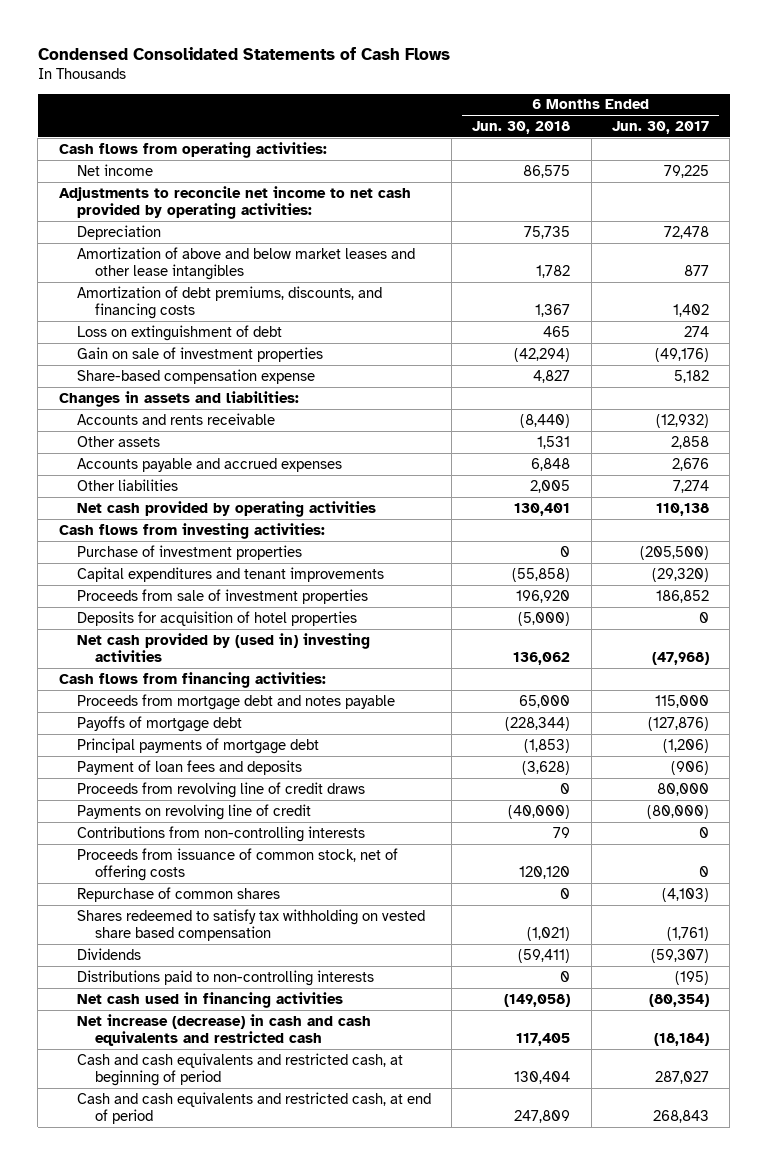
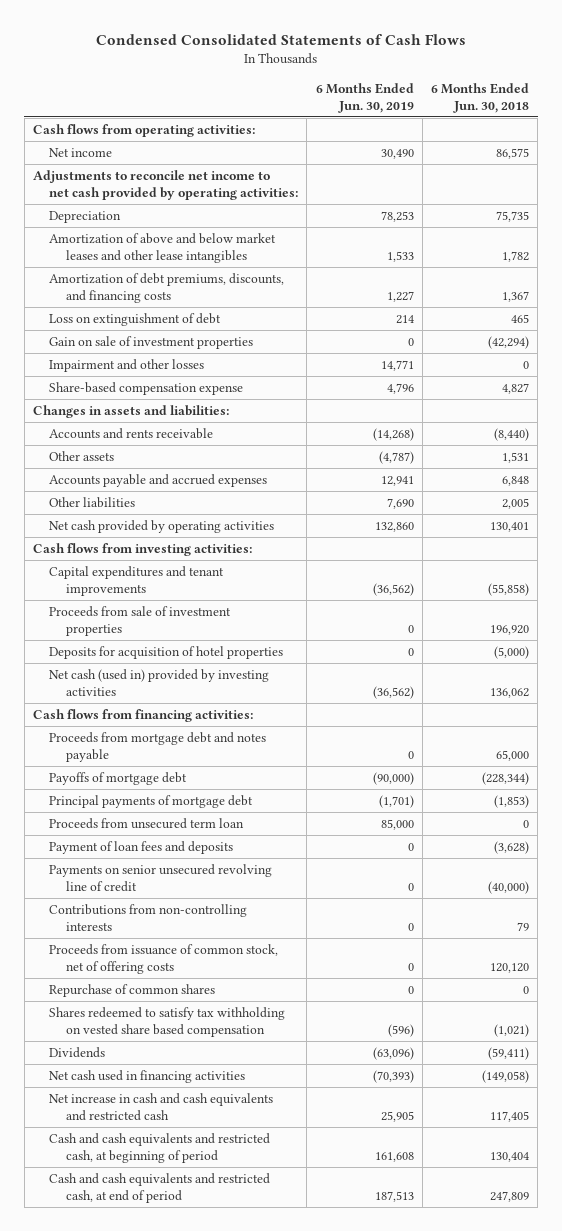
[611,120,709,134] Jun. 30, 2017 -> none
none -> [315,82,414,113] 6 Months Ended Jun. 30, 2019
none -> [49,359,205,373] Impairment and other losses
[76,544,302,560] Purchase of investment properties -> none
[76,632,370,662] Net cash provided by (used in) investing activities -> [49,669,270,696] Net cash (used in) provided by investing activities
none -> [49,818,245,830] Proceeds from unsecured term loan
[76,781,365,798] Proceeds from revolving line of credit draws -> none
[76,803,311,820] Payments on revolving line of credit -> [49,864,273,892] Payments on senior unsecured revolving line of credit
[76,969,374,986] Distributions paid to non-controlling interests -> none
[76,1013,371,1046] Net increase (decrease) in cash and cash equivalents and restricted cash -> [49,1093,274,1121] Net increase in cash and cash equivalents and restricted cash

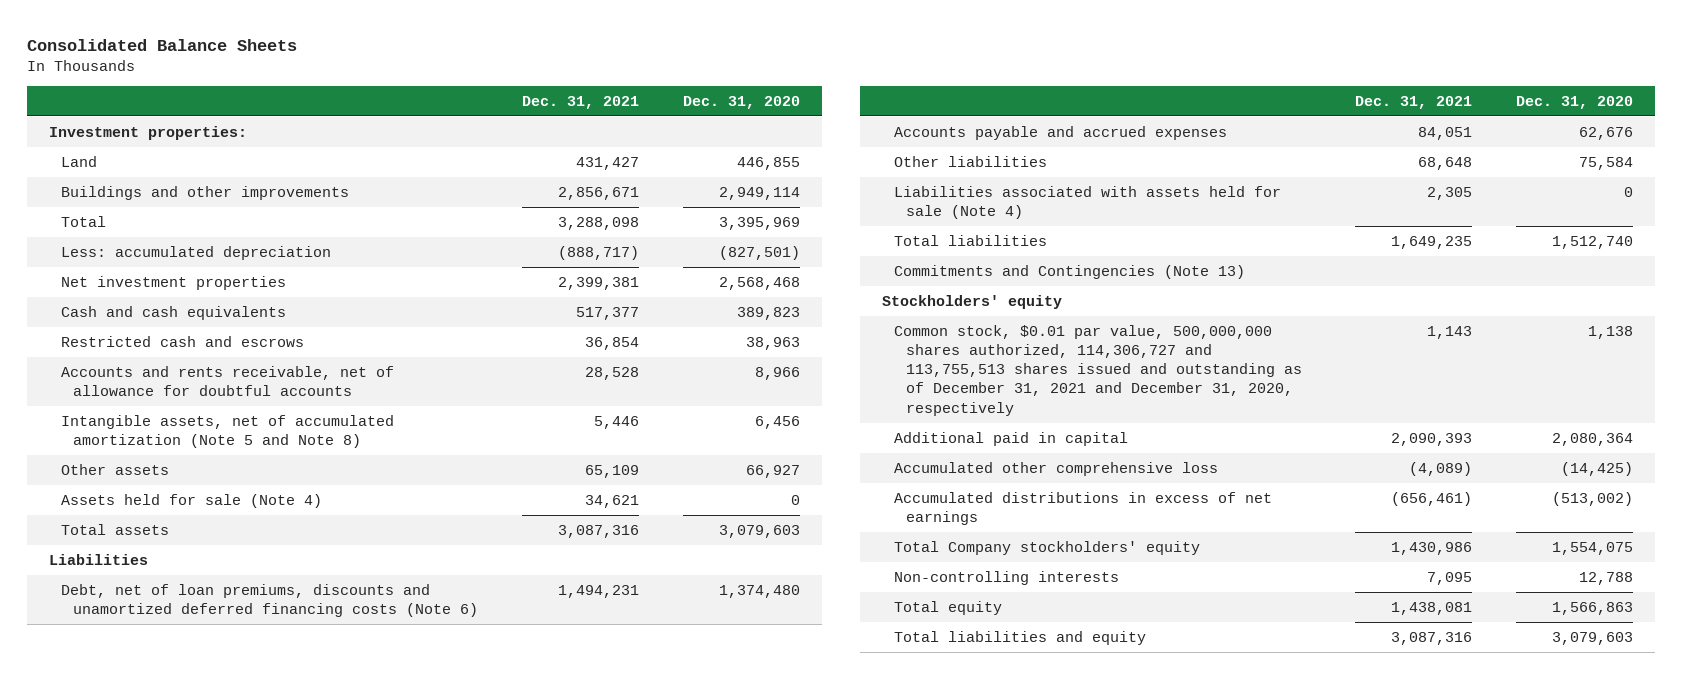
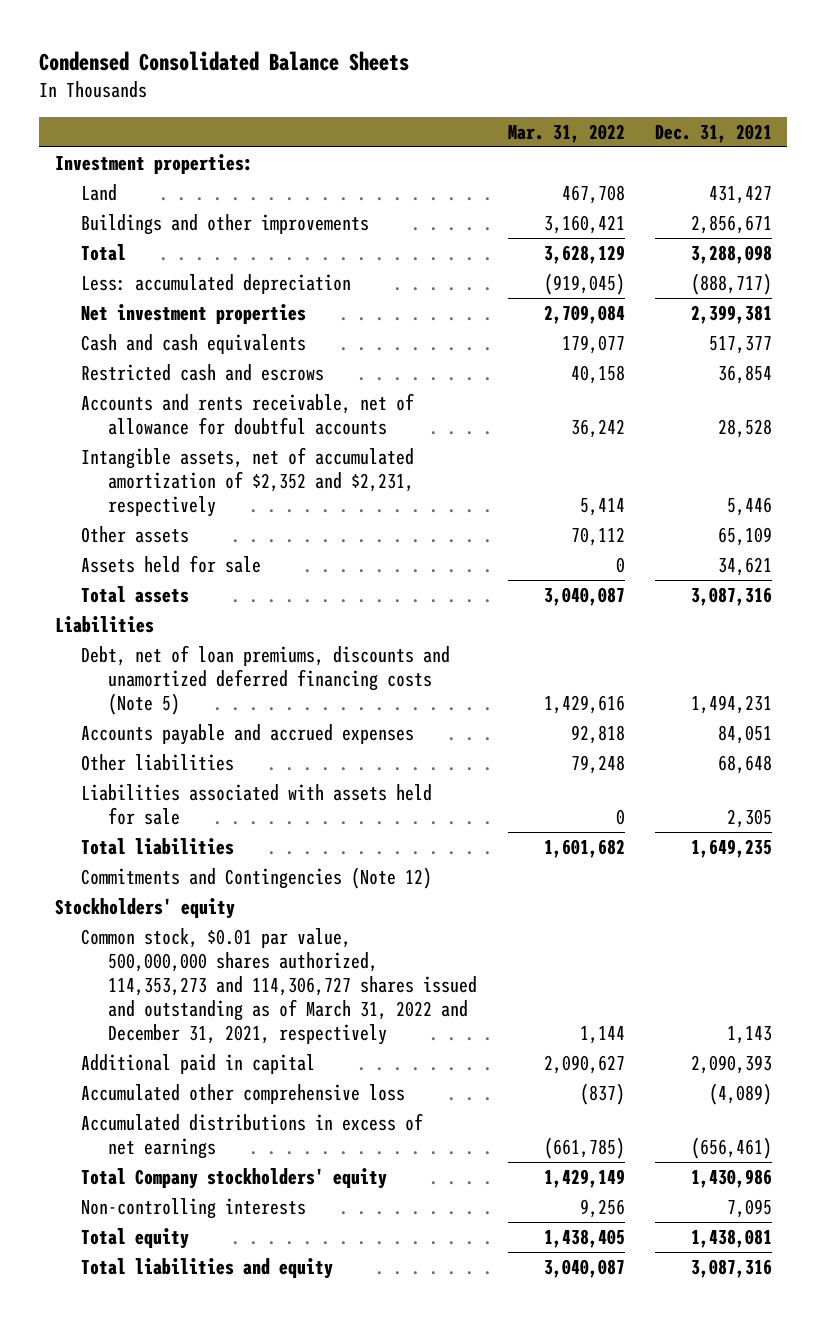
[27,38,298,51] Consolidated Balance Sheets -> [39,51,410,72] Condensed Consolidated Balance Sheets
[683,95,801,109] Dec. 31, 2020 -> none
none -> [507,123,625,143] Mar. 31, 2022
[61,414,395,449] Intangible assets, net of accumulated amortization (Note 5 and Note 8) -> [81,446,415,517] Intangible assets, net of accumulated amortization of $2,352 and $2,231, respectively
[61,493,323,508] Assets held for sale (Note 4) -> [81,554,262,573] Assets held for sale
[61,583,479,618] Debt, net of loan premiums, discounts and unamortized deferred financing costs (Note 6) -> [81,644,451,715] Debt, net of loan premiums, discounts and unamortized deferred financing costs (Note 5)
[893,185,1281,220] Liabilities associated with assets held for sale (Note 4) -> [81,783,433,825] Liabilities associated with assets held for sale
[893,264,1245,279] Commitments and Contingencies (Note 13) -> [81,866,433,889] Commitments and Contingencies (Note 12)
[893,324,1302,416] Common stock, $0.01 par value, 500,000,000 shares authorized, 114,306,727 and 113,755,513 shares issued and outstanding as of December 31, 2021 and December 31, 2020, respectively -> [81,927,478,1045] Common stock, $0.01 par value, 500,000,000 shares authorized, 114,353,273 and 114,306,727 shares issued and outstanding as of March 31, 2022 and December 31, 2021, respectively

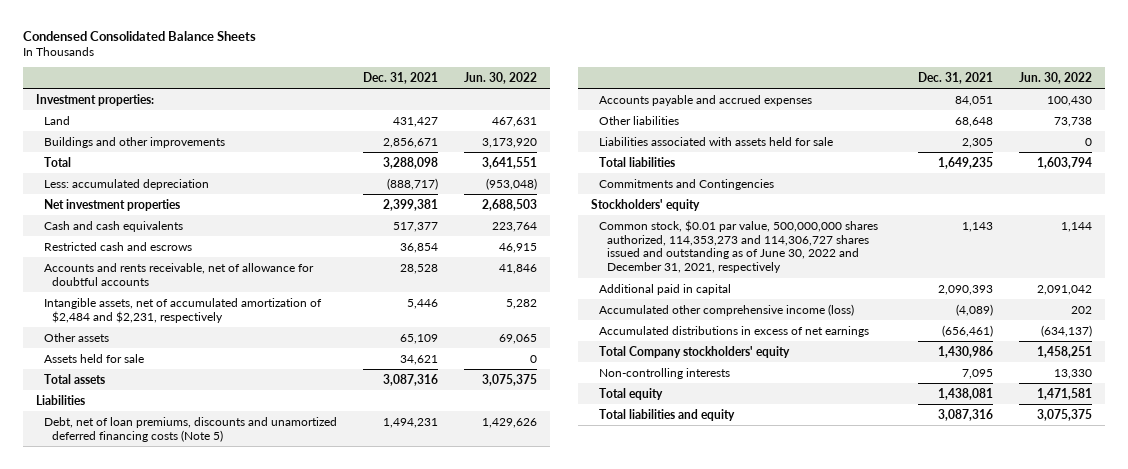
[507,123,625,143] Mar. 31, 2022 -> none
none -> [463,72,537,85] Jun. 30, 2022
[81,446,415,517] Intangible assets, net of accumulated amortization of $2,352 and $2,231, respectively -> [43,297,322,323] Intangible assets, net of accumulated amortization of $2,484 and $2,231, respectively
[81,866,433,889] Commitments and Contingencies (Note 12) -> [599,178,775,190] Commitments and Contingencies
[81,927,478,1045] Common stock, $0.01 par value, 500,000,000 shares authorized, 114,353,273 and 114,306,727 shares issued and outstanding as of March 31, 2022 and December 31, 2021, respectively -> [599,219,879,274] Common stock, $0.01 par value, 500,000,000 shares authorized, 114,353,273 and 114,306,727 shares issued and outstanding as of June 30, 2022 and December 31, 2021, respectively
[81,1083,406,1104] Accumulated other comprehensive loss -> [599,303,855,316] Accumulated other comprehensive income (loss)

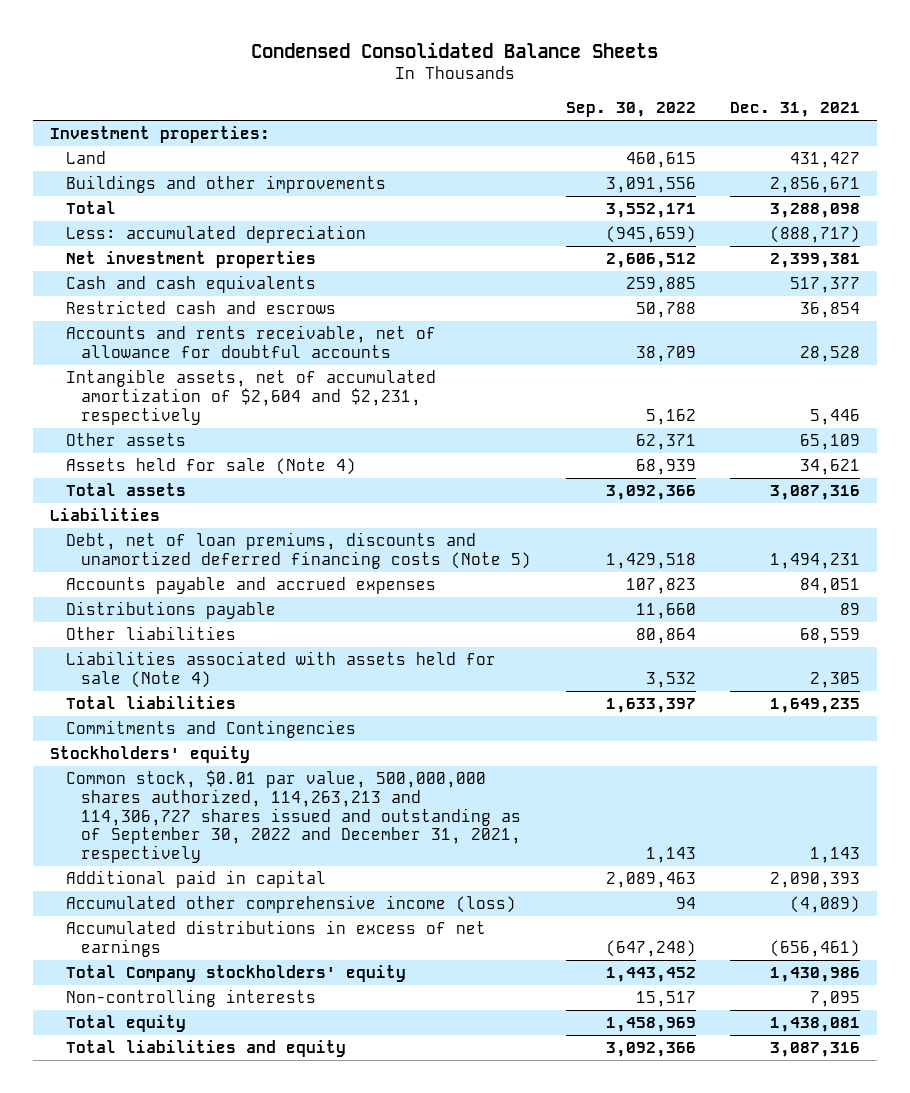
[463,72,537,85] Jun. 30, 2022 -> none
none -> [565,102,696,118] Sep. 30, 2022
[43,297,322,323] Intangible assets, net of accumulated amortization of $2,484 and $2,231, respectively -> [65,369,436,425] Intangible assets, net of accumulated amortization of $2,604 and $2,231, respectively
[43,353,144,363] Assets held for sale -> [65,458,356,476] Assets held for sale (Note 4)
none -> [65,601,276,620] Distributions payable
[955,116,994,127] 68,648 -> [800,628,861,645] 68,559
[599,136,834,146] Liabilities associated with assets held for sale -> [65,651,496,688] Liabilities associated with assets held for sale (Note 4)
[599,219,879,274] Common stock, $0.01 par value, 500,000,000 shares authorized, 114,353,273 and 114,306,727 shares issued and outstanding as of June 30, 2022 and December 31, 2021, respectively -> [65,770,522,864] Common stock, $0.01 par value, 500,000,000 shares authorized, 114,263,213 and 114,306,727 shares issued and outstanding as of September 30, 2022 and December 31, 2021, respectively

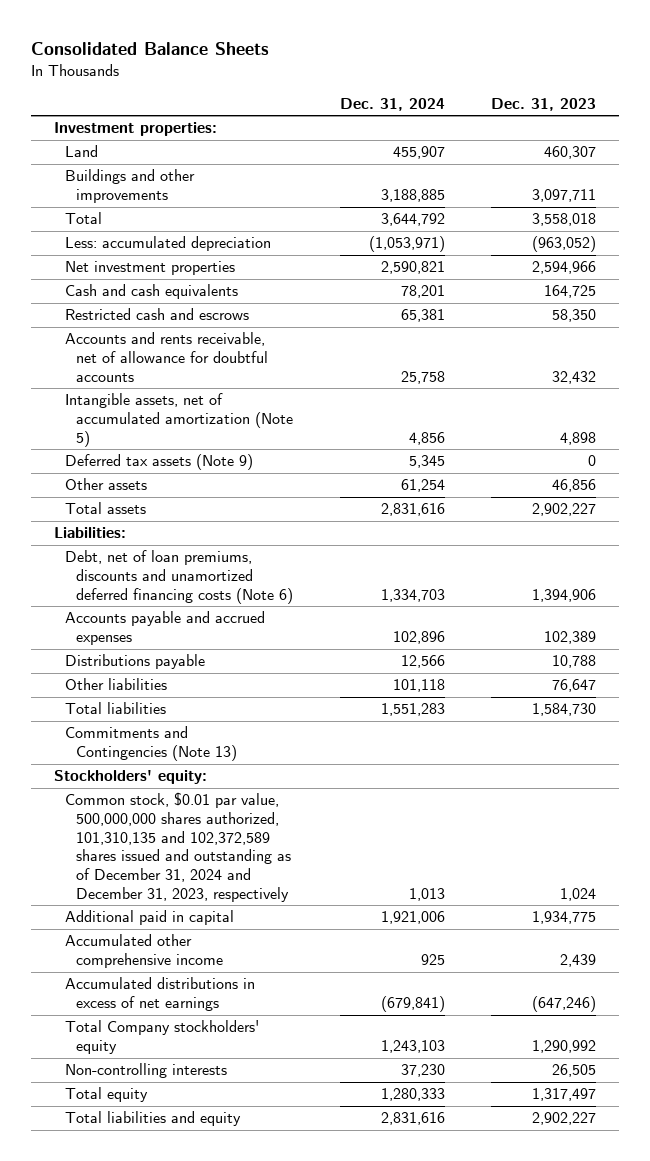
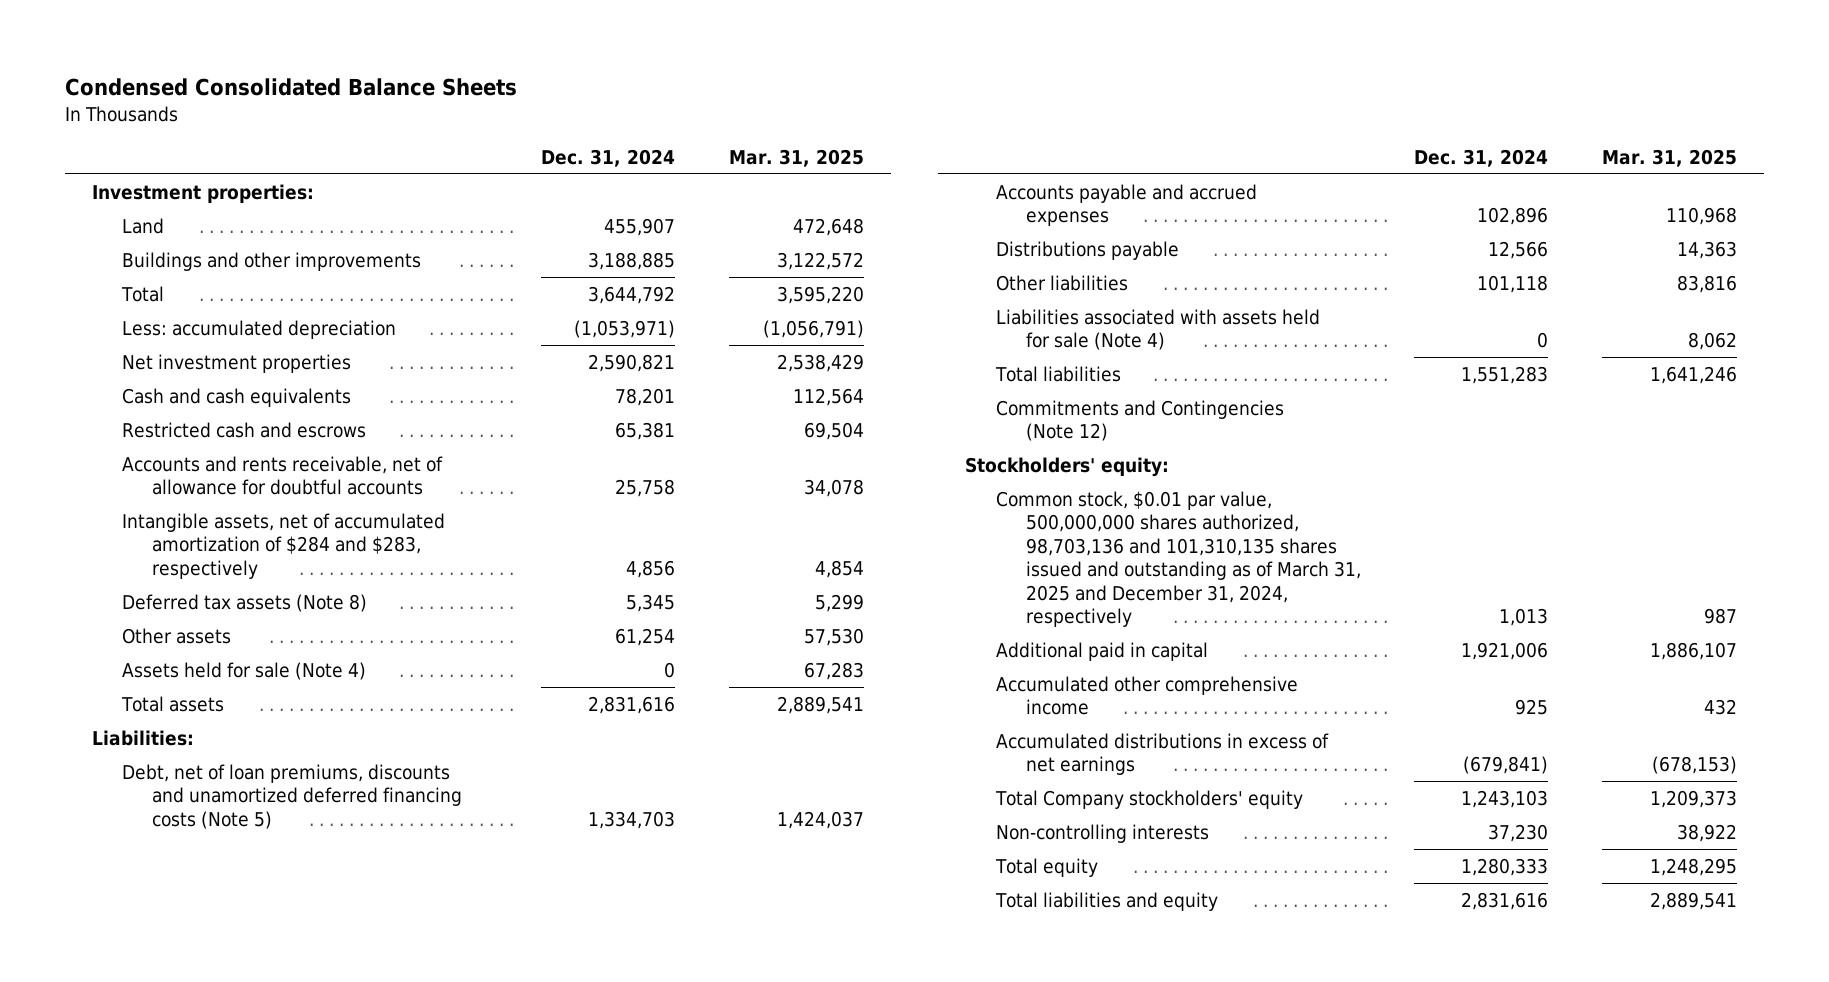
[31,41,270,55] Consolidated Balance Sheets -> [65,77,518,96] Condensed Consolidated Balance Sheets
[490,97,596,111] Dec. 31, 2023 -> none
none -> [728,148,864,167] Mar. 31, 2025
[65,393,294,447] Intangible assets, net of accumulated amortization (Note 5) -> [122,512,446,579] Intangible assets, net of accumulated amortization of $284 and $283, respectively
[65,454,254,471] Deferred tax assets (Note 9) -> [122,593,368,612] Deferred tax assets (Note 8)
none -> [122,661,367,680] Assets held for sale (Note 4)
[65,550,294,604] Debt, net of loan premiums, discounts and unamortized deferred financing costs (Note 6) -> [122,763,463,829] Debt, net of loan premiums, discounts and unamortized deferred financing costs (Note 5)
none -> [995,308,1320,351] Liabilities associated with assets held for sale (Note 4)
[65,726,238,762] Commitments and Contingencies (Note 13) -> [995,399,1284,442] Commitments and Contingencies (Note 12)
[65,792,292,902] Common stock, $0.01 par value, 500,000,000 shares authorized, 101,310,135 and 102,372,589 shares issued and outstanding as of December 31, 2024 and December 31, 2023, respectively -> [995,490,1361,628] Common stock, $0.01 par value, 500,000,000 shares authorized, 98,703,136 and 101,310,135 shares issued and outstanding as of March 31, 2025 and December 31, 2024, respectively

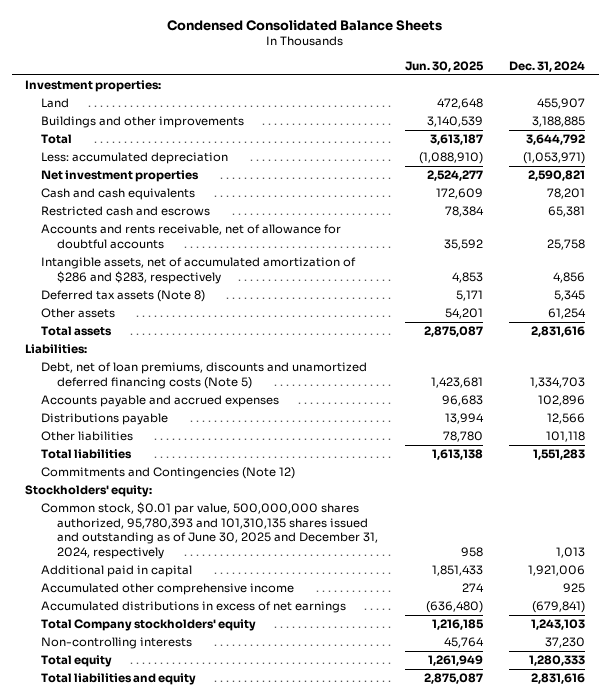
[728,148,864,167] Mar. 31, 2025 -> none
none -> [404,60,484,72] Jun. 30, 2025
[122,512,446,579] Intangible assets, net of accumulated amortization of $284 and $283, respectively -> [41,257,357,284] Intangible assets, net of accumulated amortization of $286 and $283, respectively
[122,661,367,680] Assets held for sale (Note 4) -> none
[995,308,1320,351] Liabilities associated with assets held for sale (Note 4) -> none
[995,490,1361,628] Common stock, $0.01 par value, 500,000,000 shares authorized, 98,703,136 and 101,310,135 shares issued and outstanding as of March 31, 2025 and December 31, 2024, respectively -> [41,502,379,559] Common stock, $0.01 par value, 500,000,000 shares authorized, 95,780,393 and 101,310,135 shares issued and outstanding as of June 30, 2025 and December 31, 2024, respectively

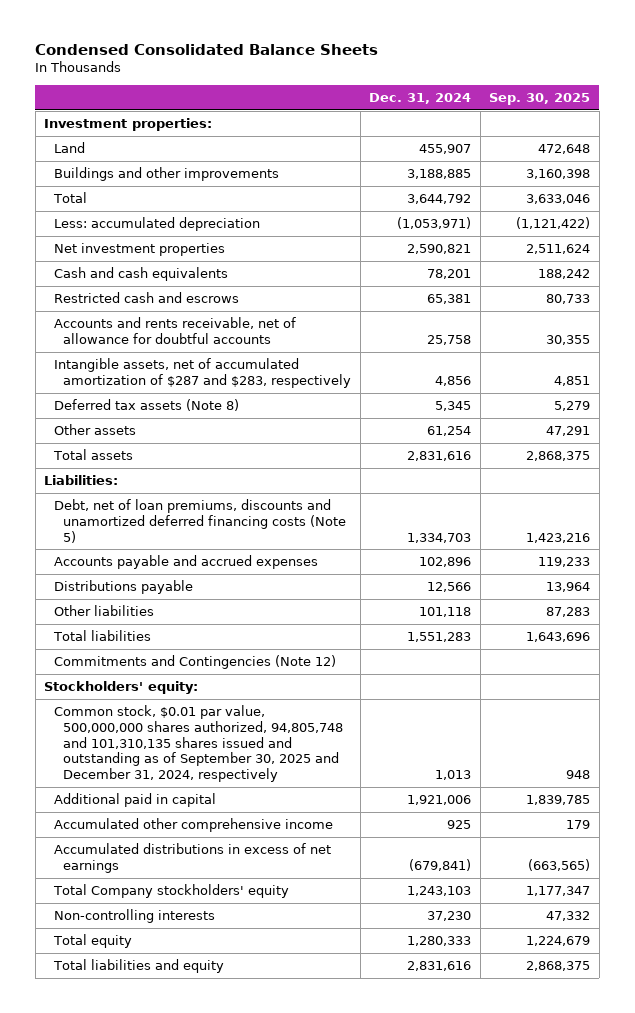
[404,60,484,72] Jun. 30, 2025 -> none
none -> [489,93,591,106] Sep. 30, 2025
[41,257,357,284] Intangible assets, net of accumulated amortization of $286 and $283, respectively -> [53,358,351,388] Intangible assets, net of accumulated amortization of $287 and $283, respectively
[41,502,379,559] Common stock, $0.01 par value, 500,000,000 shares authorized, 95,780,393 and 101,310,135 shares issued and outstanding as of June 30, 2025 and December 31, 2024, respectively -> [53,705,343,783] Common stock, $0.01 par value, 500,000,000 shares authorized, 94,805,748 and 101,310,135 shares issued and outstanding as of September 30, 2025 and December 31, 2024, respectively

